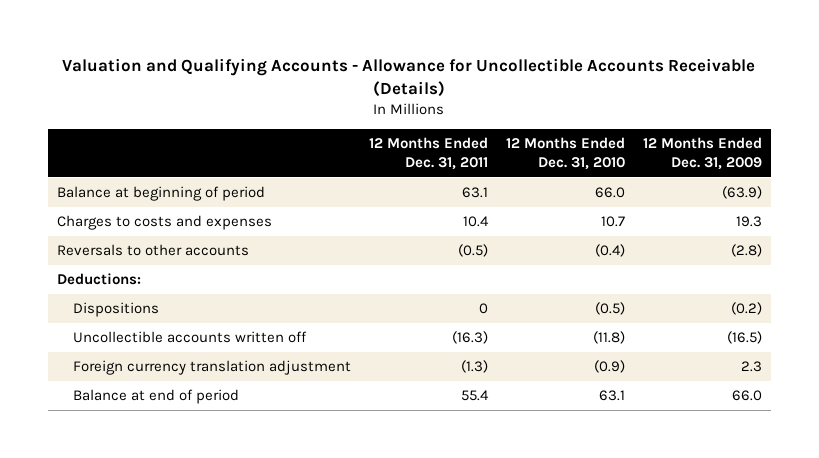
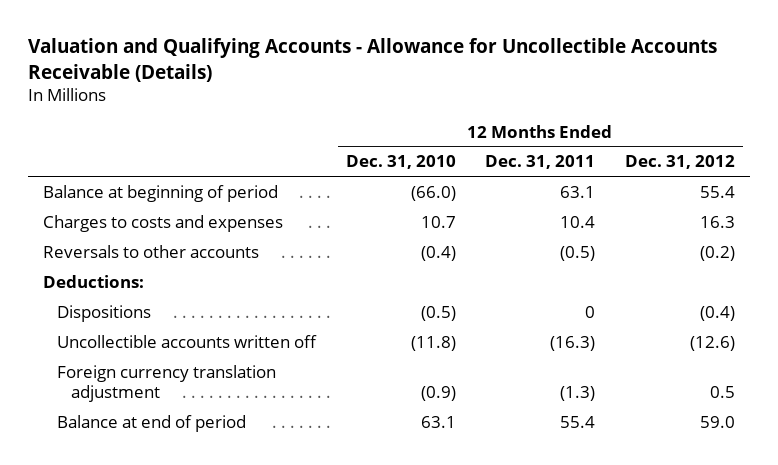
[642,137,762,170] 12 Months Ended Dec. 31, 2009 -> none
none -> [625,155,736,170] Dec. 31, 2012
[594,187,625,199] 66.0 -> [410,185,456,201] (66.0)

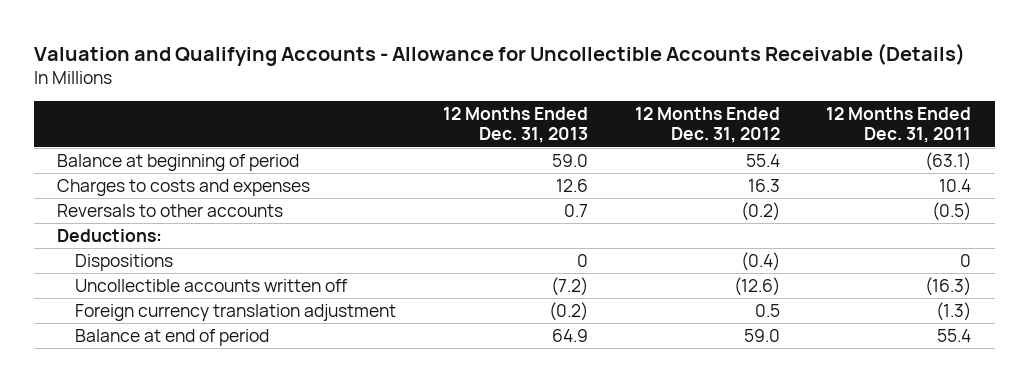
[345,155,456,170] Dec. 31, 2010 -> none
none -> [442,107,588,144] 12 Months Ended Dec. 31, 2013
[560,185,596,198] 63.1 -> [925,151,972,171] (63.1)

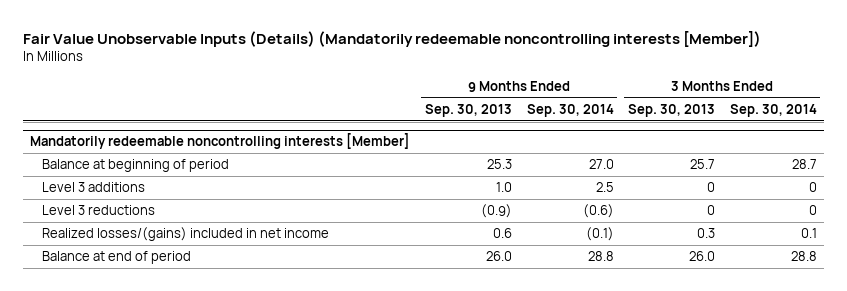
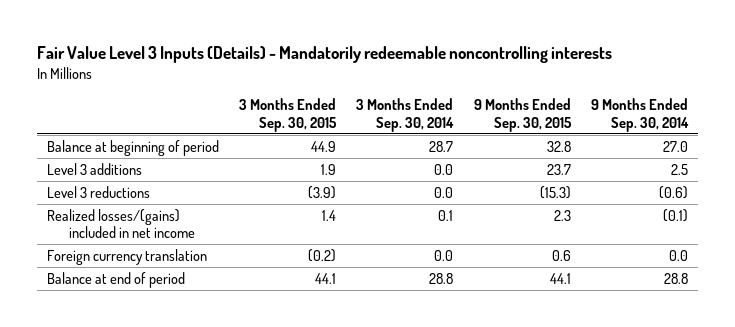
[23,30,762,47] Fair Value Unobservable Inputs (Details) (Mandatorily redeemable noncontrolling interests [Member]) -> [36,46,612,64] Fair Value Level 3 Inputs (Details) - Mandatorily redeemable noncontrolling interests
[424,103,512,117] Sep. 30, 2013 -> none
[628,103,716,117] Sep. 30, 2013 -> none
none -> [239,98,338,132] 3 Months Ended Sep. 30, 2015
none -> [473,98,572,132] 9 Months Ended Sep. 30, 2015
[30,133,411,150] Mandatorily redeemable noncontrolling interests [Member] -> none
[808,182,817,193] 0 -> [434,163,454,175] 0.0
[808,205,817,216] 0 -> [434,186,454,198] 0.0
none -> [46,248,207,265] Foreign currency translation

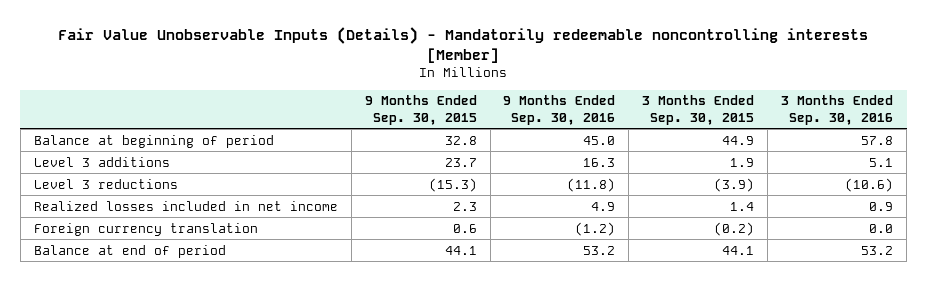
[36,46,612,64] Fair Value Level 3 Inputs (Details) - Mandatorily redeemable noncontrolling interests -> [58,26,869,63] Fair Value Unobservable Inputs (Details) - Mandatorily redeemable noncontrolling interests [Member]
[356,98,455,132] 3 Months Ended Sep. 30, 2014 -> none
[591,98,690,132] 9 Months Ended Sep. 30, 2014 -> none
none -> [503,95,616,125] 9 Months Ended Sep. 30, 2016
none -> [781,95,894,125] 3 Months Ended Sep. 30, 2016
[46,208,195,239] Realized losses/(gains) included in net income -> [33,200,338,211] Realized losses included in net income

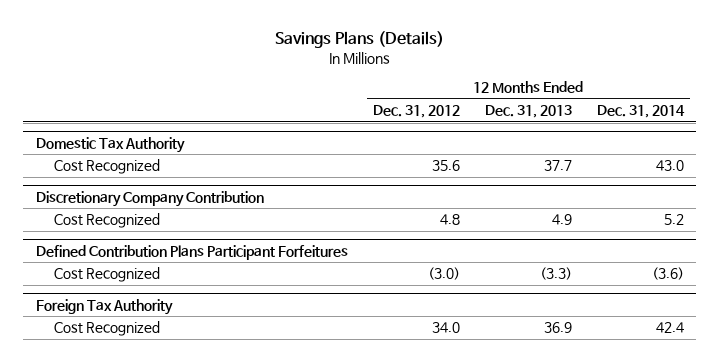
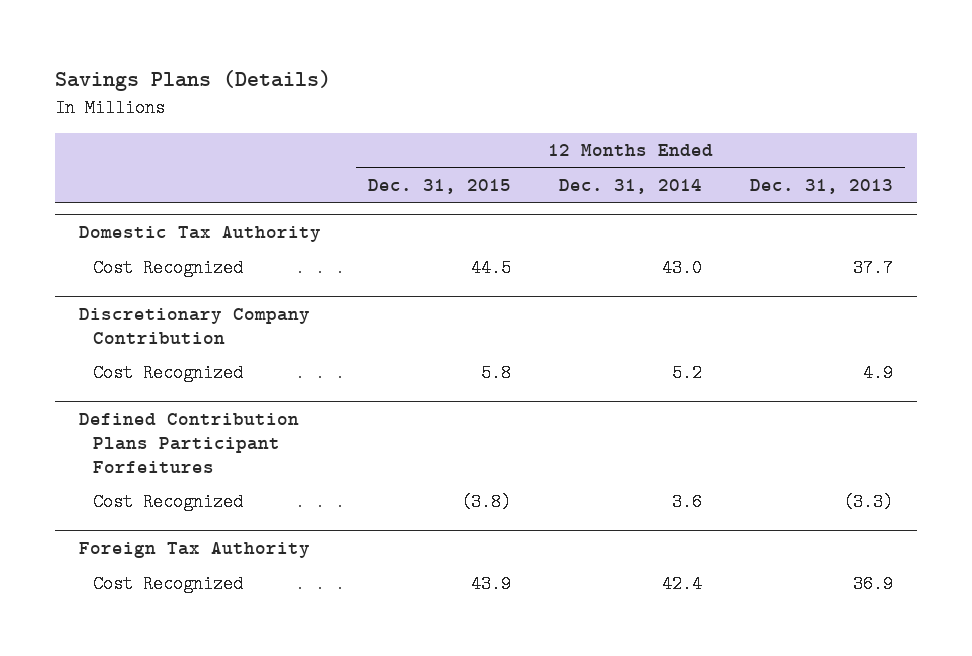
[372,105,460,119] Dec. 31, 2012 -> none
none -> [368,179,512,195] Dec. 31, 2015
[651,267,684,281] (3.6) -> [672,493,703,512] 3.6

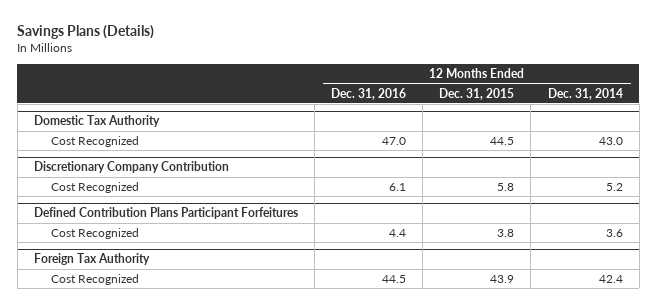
[749,179,893,195] Dec. 31, 2013 -> none
none -> [330,87,406,100] Dec. 31, 2016
[461,493,512,512] (3.8) -> [497,229,515,238] 3.8

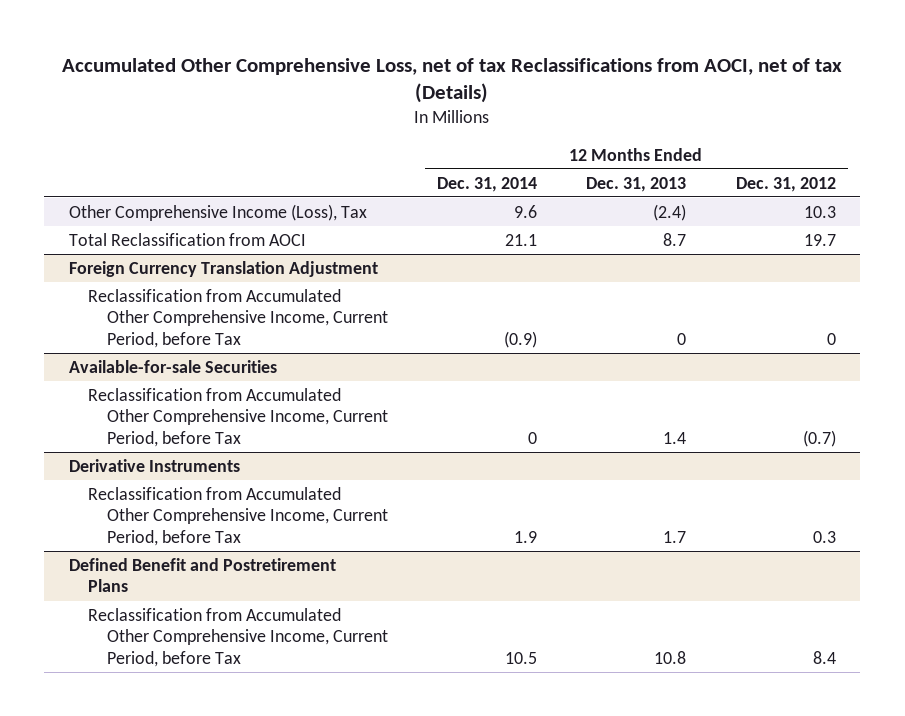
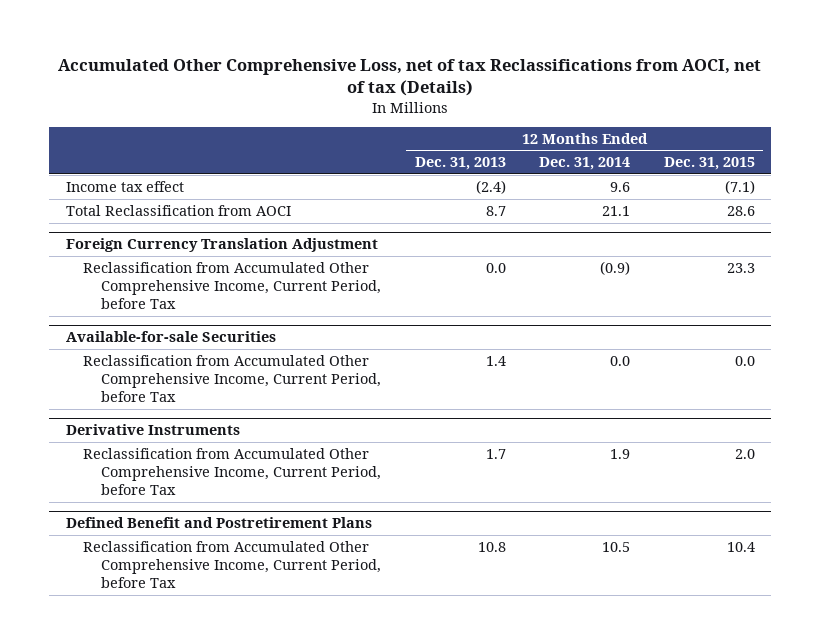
[735,176,836,192] Dec. 31, 2012 -> none
none -> [663,157,755,171] Dec. 31, 2015
[68,203,367,221] Other Comprehensive Income (Loss), Tax -> [65,180,184,192] Income tax effect
[677,333,687,346] 0 -> [485,262,506,273] 0.0
[528,432,538,445] 0 -> [610,355,631,366] 0.0

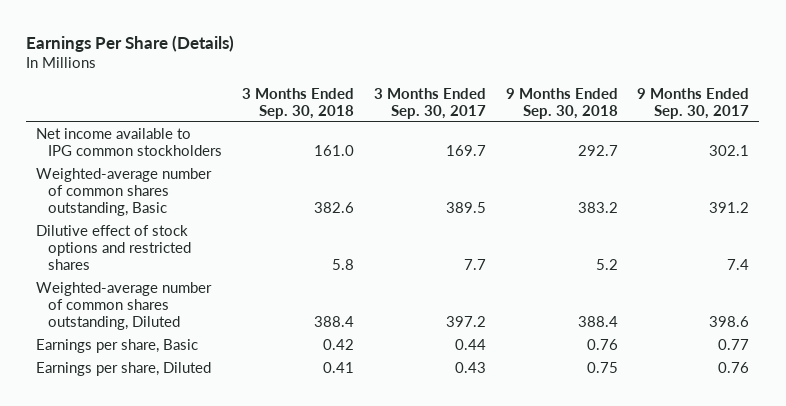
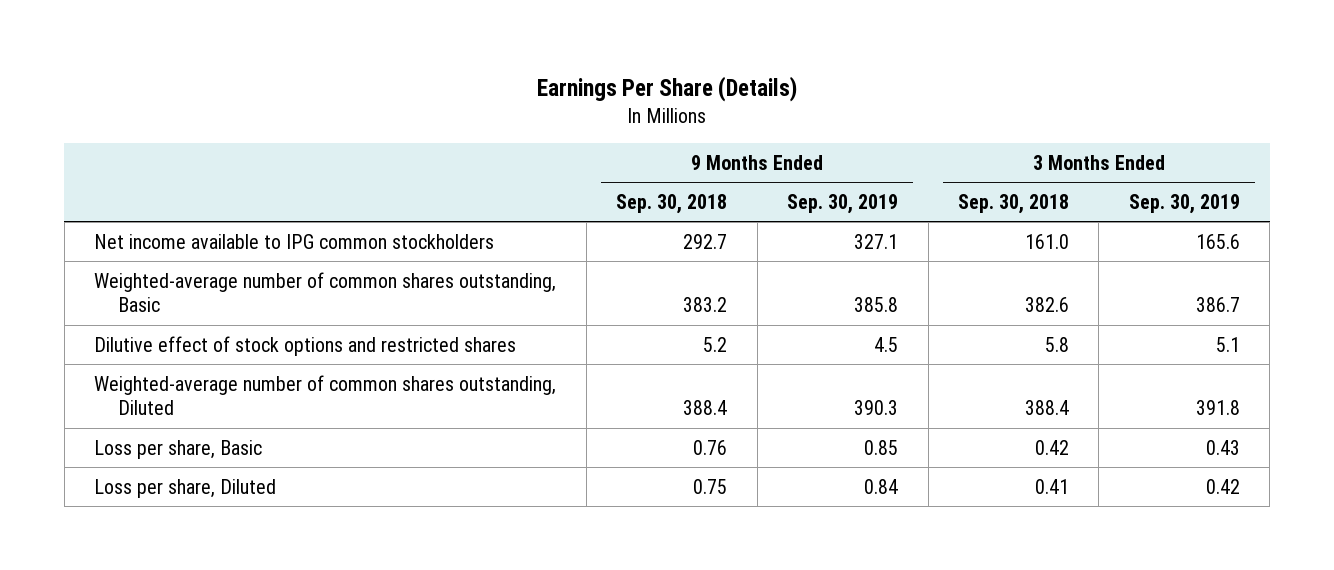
[373,87,486,119] 3 Months Ended Sep. 30, 2017 -> none
[637,87,750,119] 9 Months Ended Sep. 30, 2017 -> none
none -> [787,193,899,214] Sep. 30, 2019
none -> [1128,193,1240,214] Sep. 30, 2019
[36,339,199,354] Earnings per share, Basic -> [94,439,263,459] Loss per share, Basic
[36,362,212,377] Earnings per share, Diluted -> [94,478,277,498] Loss per share, Diluted

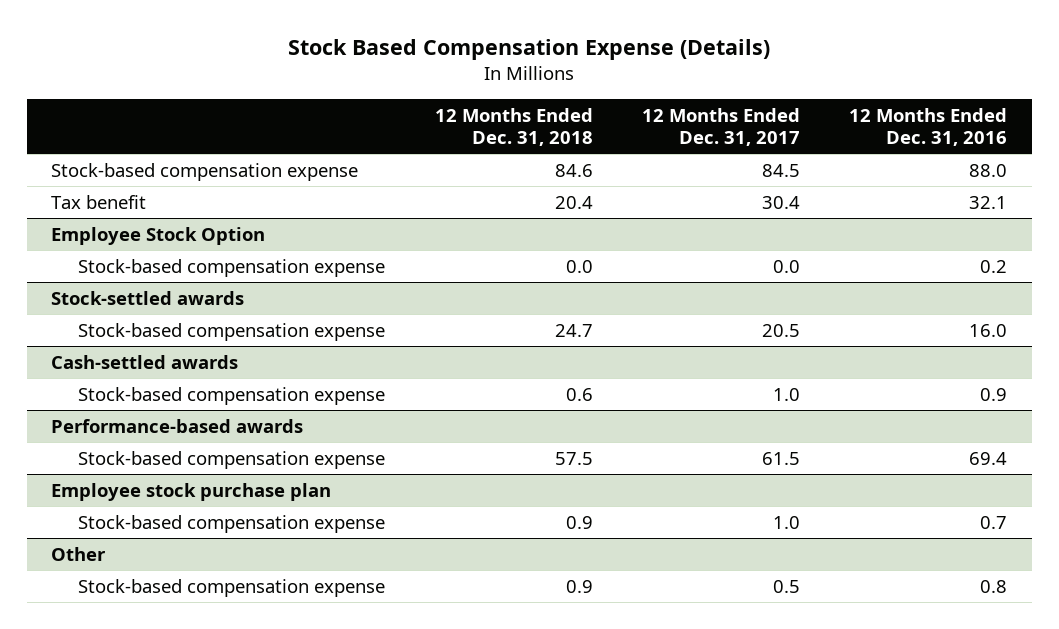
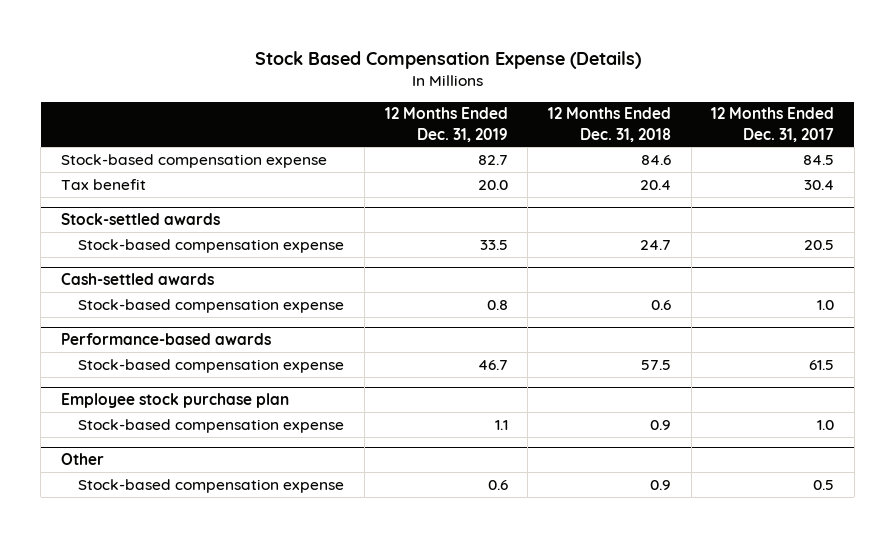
[849,107,1008,146] 12 Months Ended Dec. 31, 2016 -> none
none -> [384,107,508,142] 12 Months Ended Dec. 31, 2019
[51,226,266,245] Employee Stock Option -> none
[78,258,386,277] Stock-based compensation expense -> none

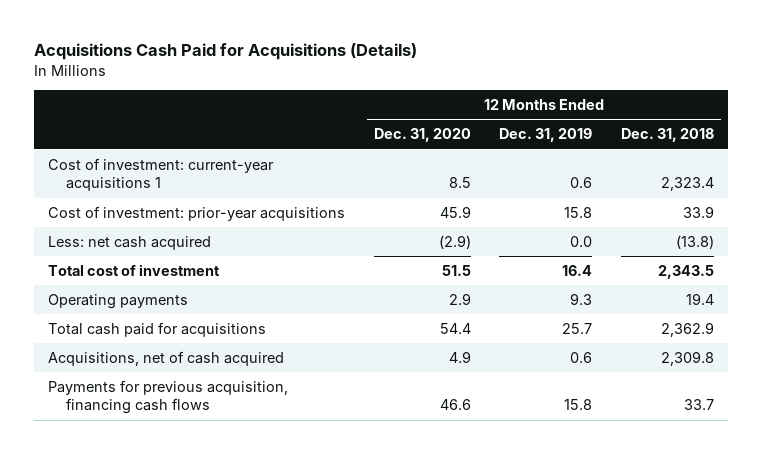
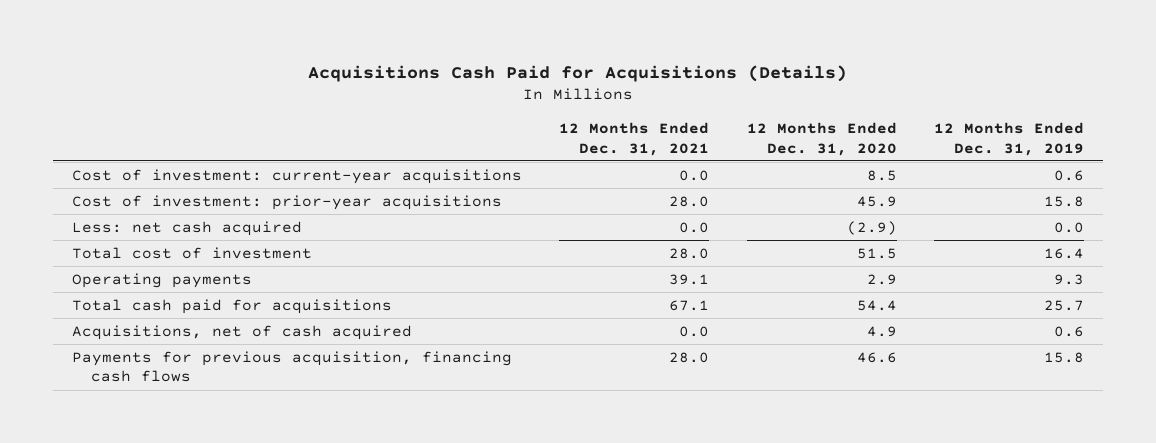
[621,128,715,143] Dec. 31, 2018 -> none
none -> [559,122,710,156] 12 Months Ended Dec. 31, 2021
[48,157,275,192] Cost of investment: current-year acquisitions 1 -> [71,168,522,184] Cost of investment: current-year acquisitions

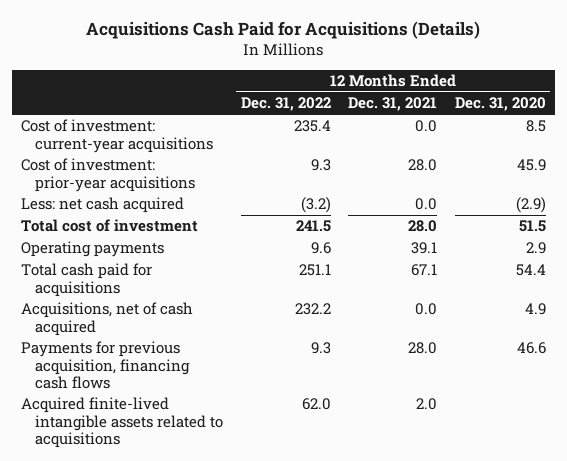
[934,122,1085,156] 12 Months Ended Dec. 31, 2019 -> none
none -> [240,97,331,112] Dec. 31, 2022
none -> [20,397,223,448] Acquired finite-lived intangible assets related to acquisitions

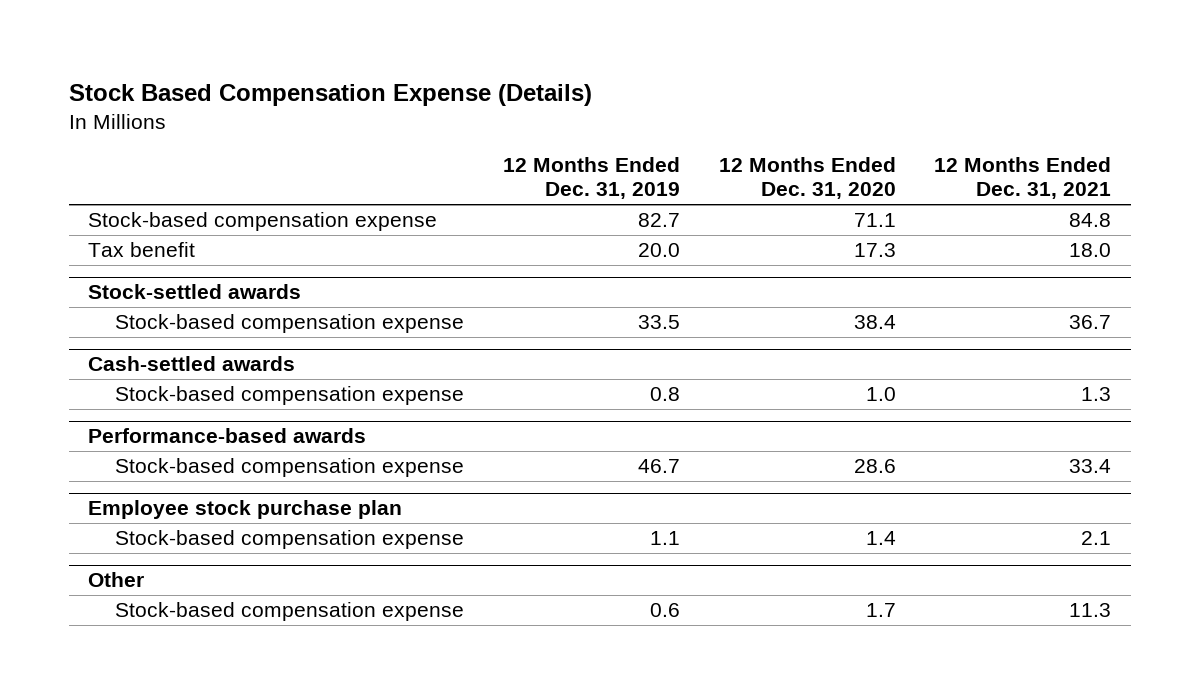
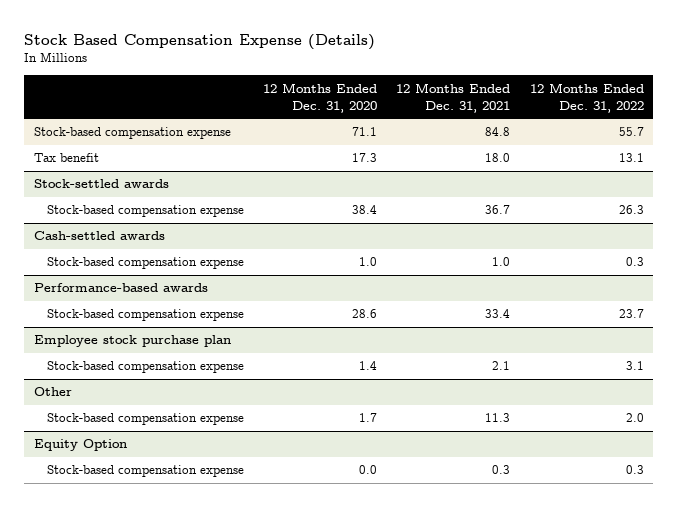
[503,156,681,200] 12 Months Ended Dec. 31, 2019 -> none
none -> [529,82,644,113] 12 Months Ended Dec. 31, 2022
[1081,387,1112,402] 1.3 -> [492,257,511,267] 1.0
none -> [33,439,127,452] Equity Option
none -> [46,465,244,478] Stock-based compensation expense

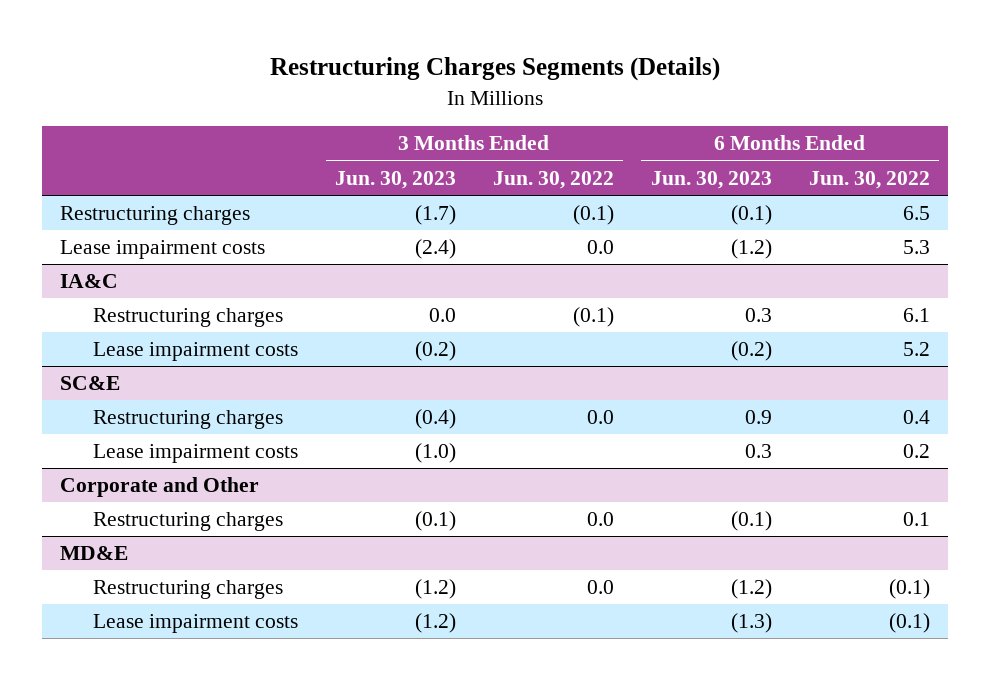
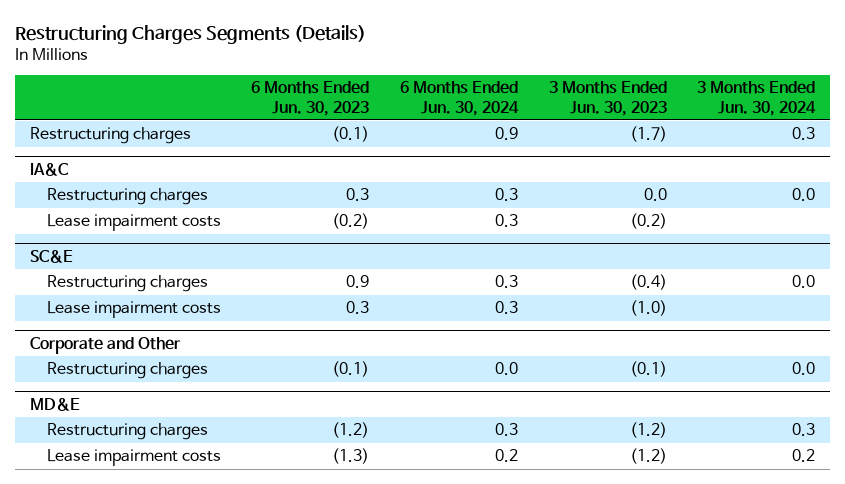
[492,170,614,189] Jun. 30, 2022 -> none
[808,170,930,189] Jun. 30, 2022 -> none
none -> [400,81,520,116] 6 Months Ended Jun. 30, 2024
none -> [697,81,817,116] 3 Months Ended Jun. 30, 2024
[60,240,266,260] Lease impairment costs -> none

